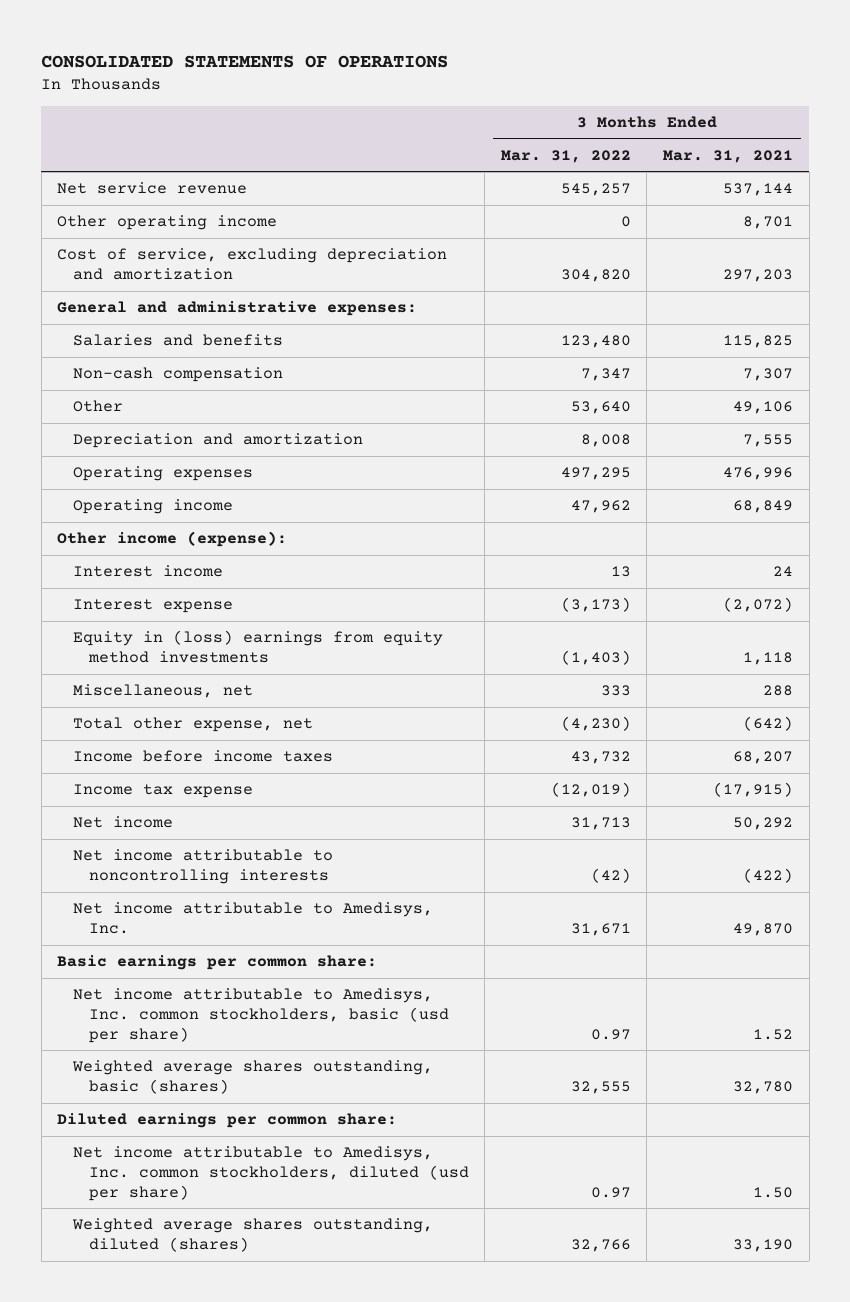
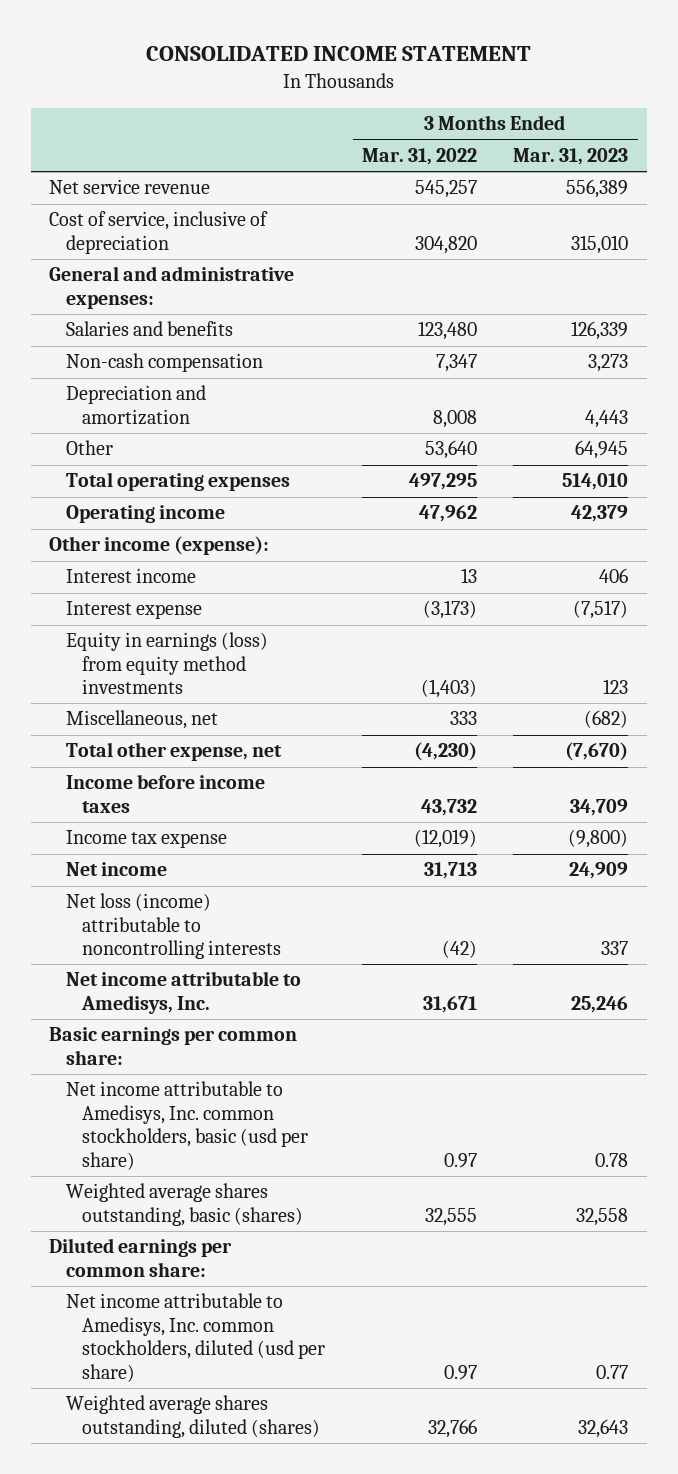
[41,54,449,68] CONSOLIDATED STATEMENTS OF OPERATIONS -> [145,46,531,62] CONSOLIDATED INCOME STATEMENT
[663,149,794,163] Mar. 31, 2021 -> none
none -> [513,147,629,165] Mar. 31, 2023
[57,215,278,231] Other operating income -> none
[57,248,448,280] Cost of service, excluding depreciation and amortization -> [49,211,269,254] Cost of service, inclusive of depreciation
[73,400,124,413] Other -> [65,440,113,456] Other
[73,466,254,482] Operating expenses -> [65,472,290,492] Total operating expenses
[73,630,444,663] Equity in (loss) earnings from equity method investments -> [65,632,268,695] Equity in earnings (loss) from equity method investments
[73,849,334,884] Net income attributable to noncontrolling interests -> [65,893,282,960] Net loss (income) attributable to noncontrolling interests

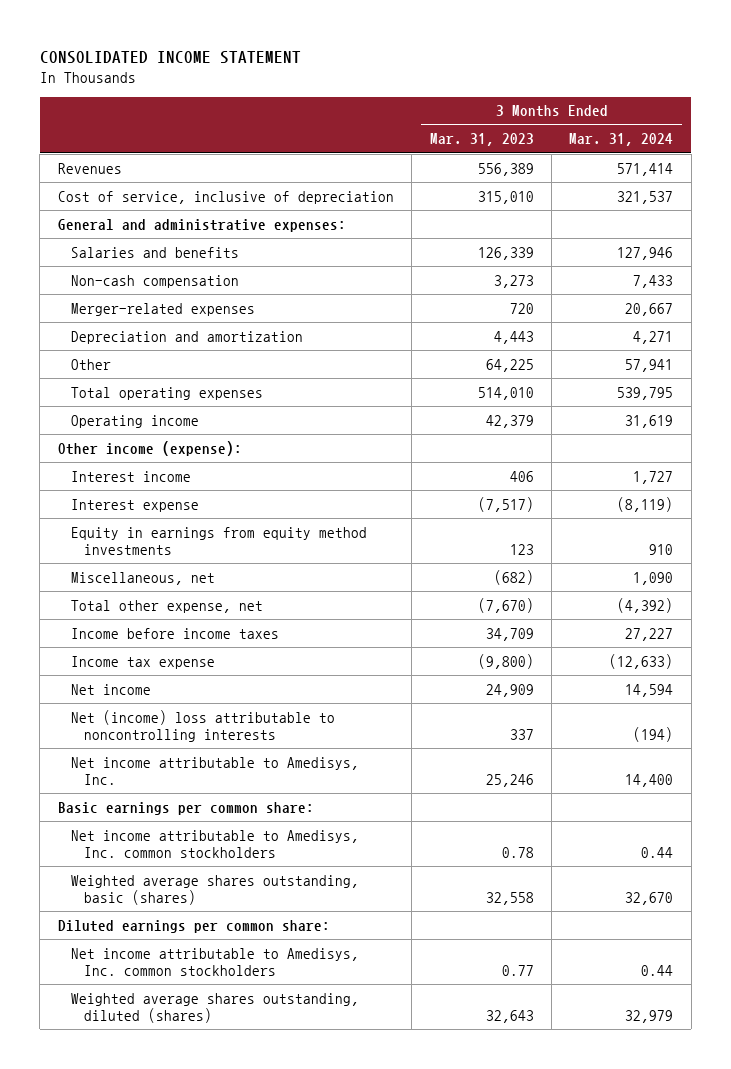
[361,147,477,165] Mar. 31, 2022 -> none
none -> [569,133,674,147] Mar. 31, 2024
[49,179,211,195] Net service revenue -> [57,162,122,174] Revenues
none -> [71,302,256,316] Merger-related expenses
[575,440,629,460] 64,945 -> [485,358,534,372] 64,225
[65,632,268,695] Equity in earnings (loss) from equity method investments -> [71,526,368,555] Equity in earnings from equity method investments
[65,893,282,960] Net loss (income) attributable to noncontrolling interests -> [71,709,336,742] Net (income) loss attributable to noncontrolling interests
[65,1081,309,1170] Net income attributable to Amedisys, Inc. common stockholders, basic (usd per share) -> [71,829,360,858] Net income attributable to Amedisys, Inc. common stockholders
[65,1293,326,1382] Net income attributable to Amedisys, Inc. common stockholders, diluted (usd per share) -> [71,947,360,976] Net income attributable to Amedisys, Inc. common stockholders

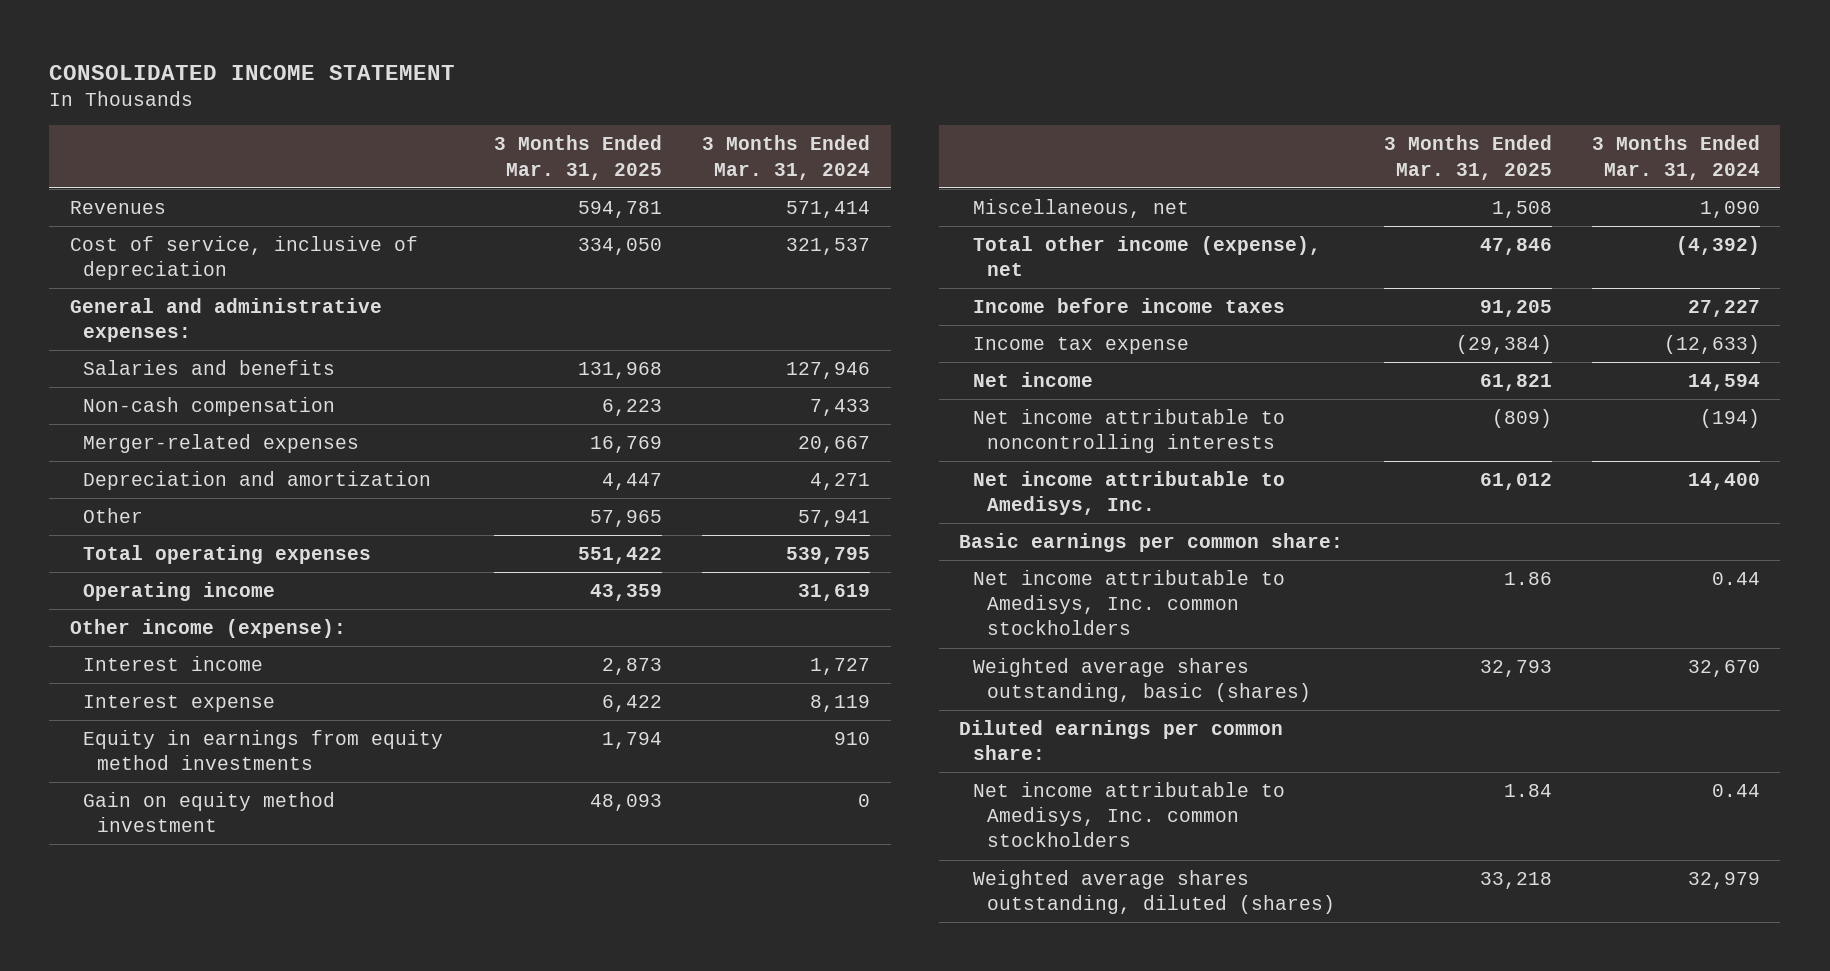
[429,133,534,147] Mar. 31, 2023 -> none
none -> [493,135,662,180] 3 Months Ended Mar. 31, 2025
[617,496,674,512] (8,119) -> [810,695,871,713] 8,119
none -> [83,792,336,833] Gain on equity method investment
[71,599,264,613] Total other expense, net -> [973,236,1322,277] Total other income (expense), net
[71,709,336,742] Net (income) loss attributable to noncontrolling interests -> [973,409,1286,454] Net income attributable to noncontrolling interests

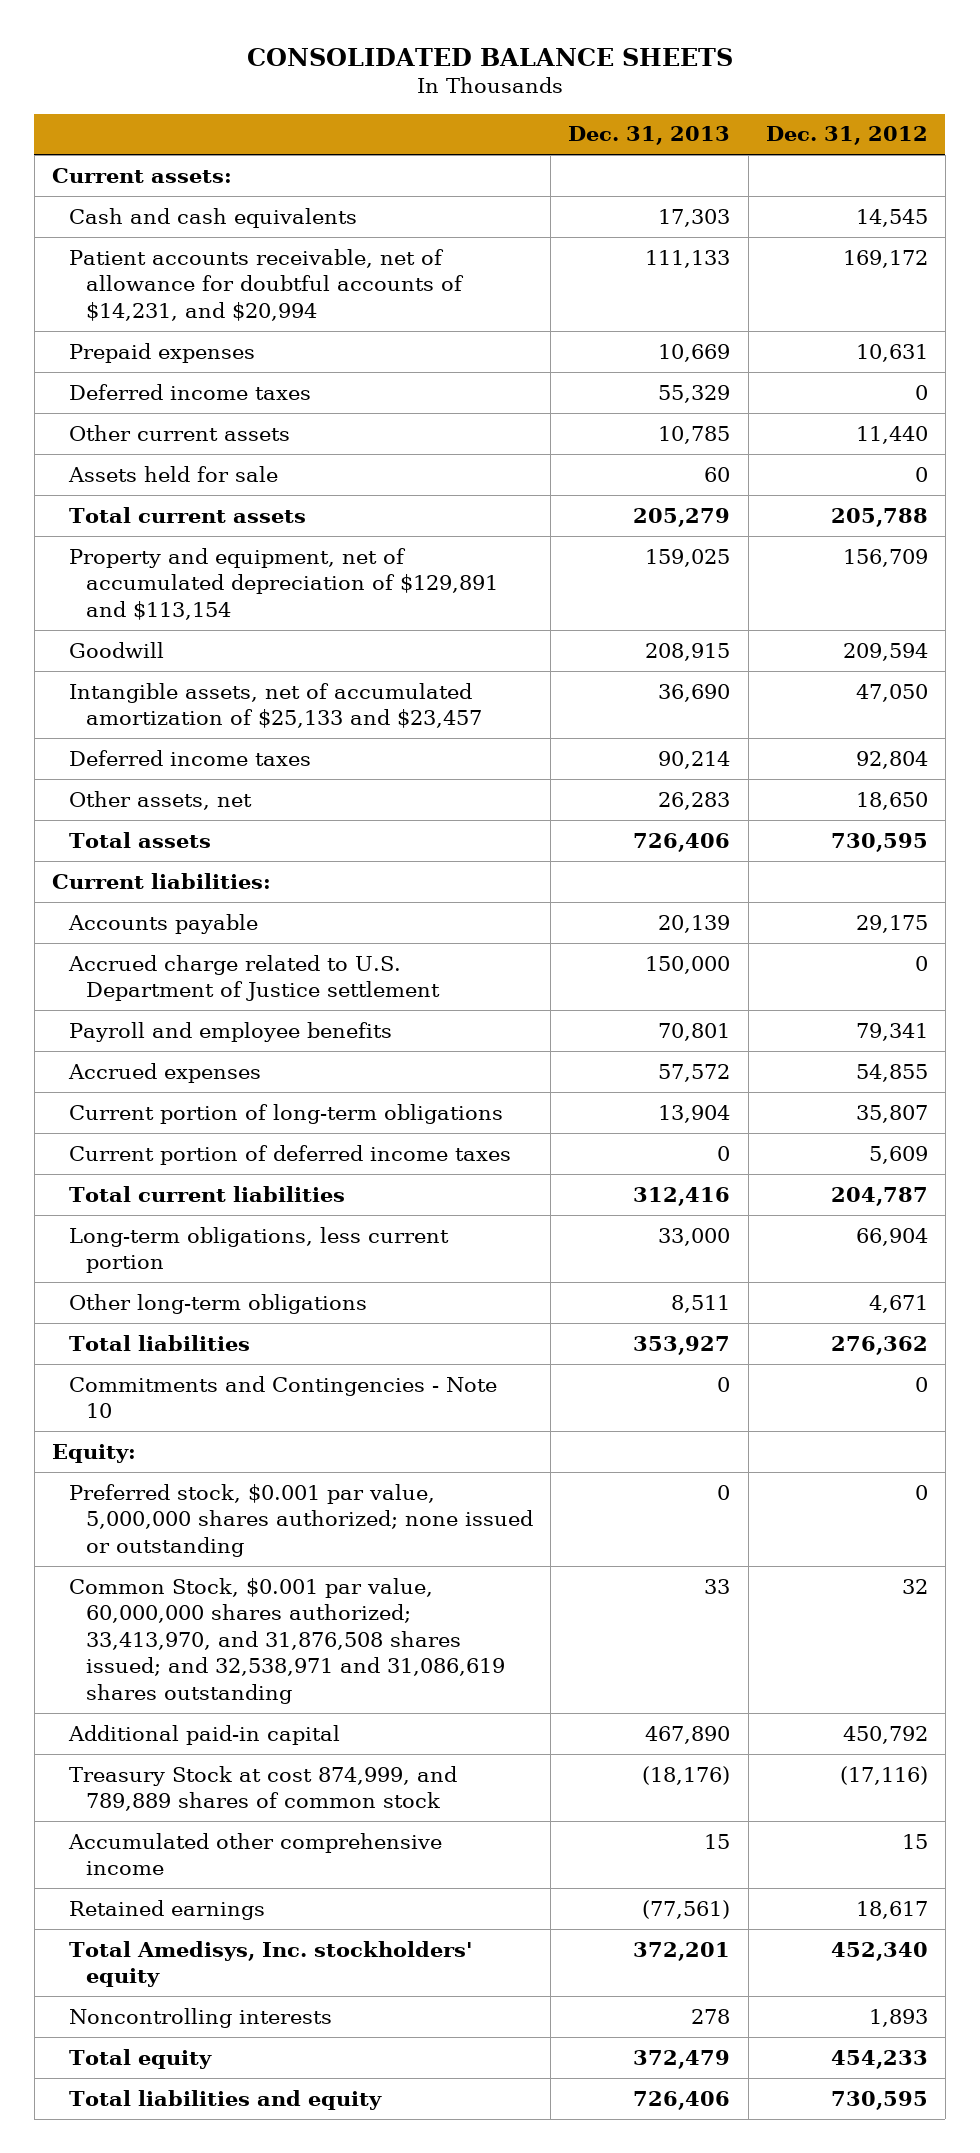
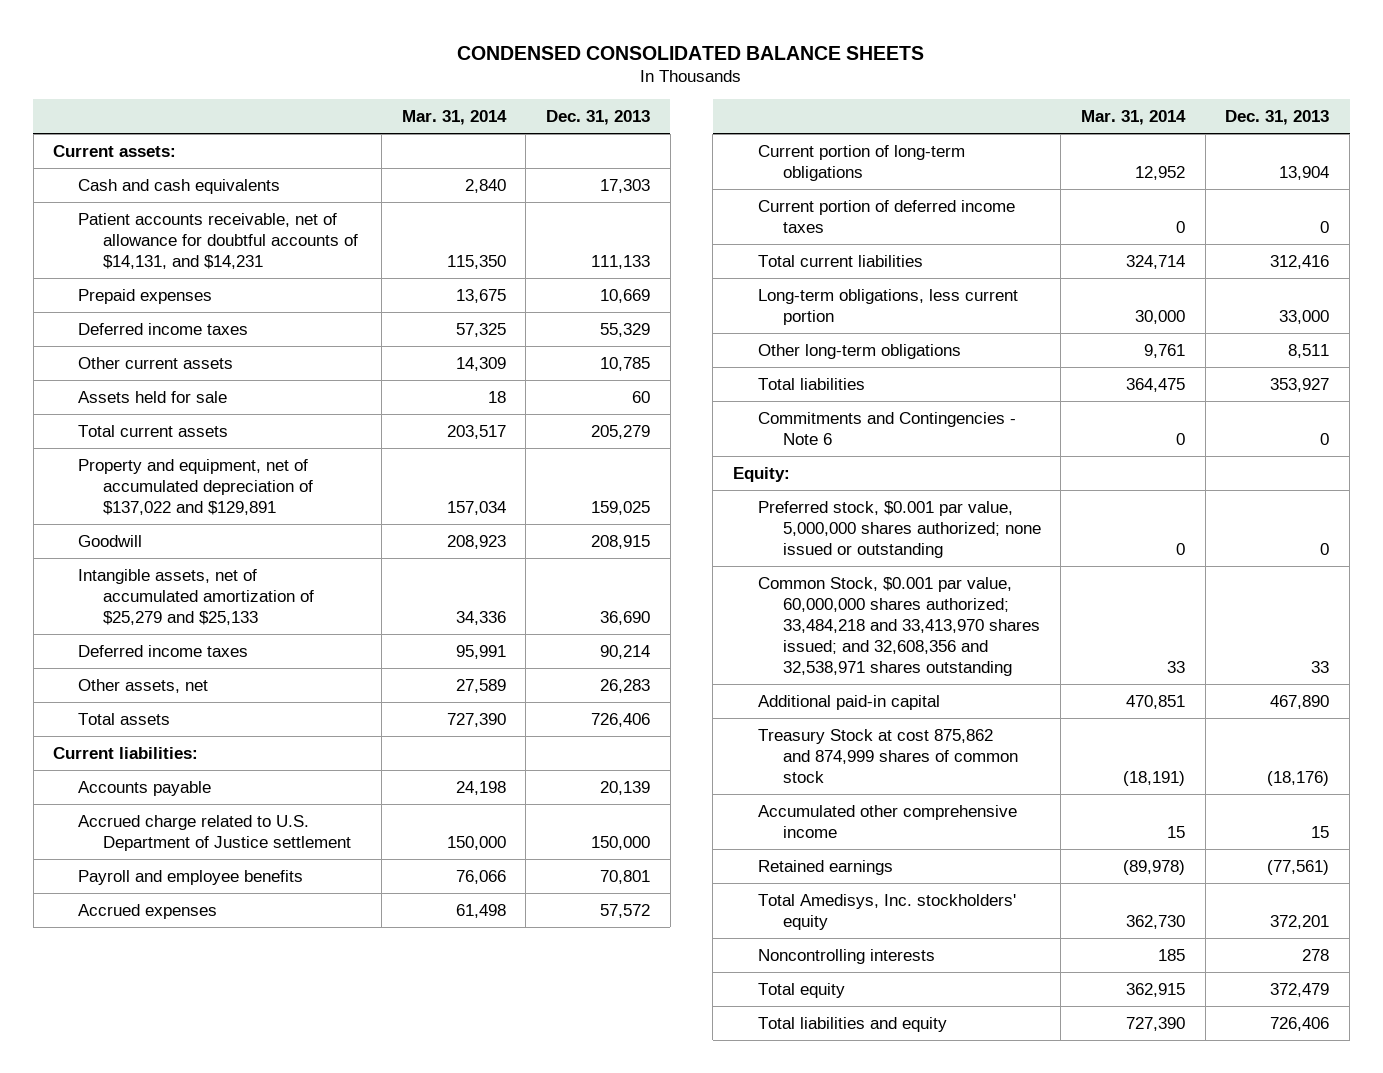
[246,47,733,66] CONSOLIDATED BALANCE SHEETS -> [457,45,925,60] CONDENSED CONSOLIDATED BALANCE SHEETS
[765,126,928,146] Dec. 31, 2012 -> none
none -> [401,110,507,126] Mar. 31, 2014
[68,248,464,321] Patient accounts receivable, net of allowance for doubtful accounts of $14,231, and $20,994 -> [78,212,359,269] Patient accounts receivable, net of allowance for doubtful accounts of $14,131, and $14,231
[68,547,498,620] Property and equipment, net of accumulated depreciation of $129,891 and $113,154 -> [78,458,314,515] Property and equipment, net of accumulated depreciation of $137,022 and $129,891
[68,682,482,729] Intangible assets, net of accumulated amortization of $25,133 and $23,457 -> [78,568,315,625] Intangible assets, net of accumulated amortization of $25,279 and $25,133
[68,1375,497,1419] Commitments and Contingencies - Note 10 -> [757,411,1016,445] Commitments and Contingencies - Note 6
[68,1577,505,1704] Common Stock, $0.001 par value, 60,000,000 shares authorized; 33,413,970, and 31,876,508 shares issued; and 32,538,971 and 31,086,619 shares outstanding -> [757,576,1040,677] Common Stock, $0.001 par value, 60,000,000 shares authorized; 33,484,218 and 33,413,970 shares issued; and 32,608,356 and 32,538,971 shares outstanding
[68,1765,457,1812] Treasury Stock at cost 874,999, and 789,889 shares of common stock -> [757,728,1018,783] Treasury Stock at cost 875,862 and 874,999 shares of common stock

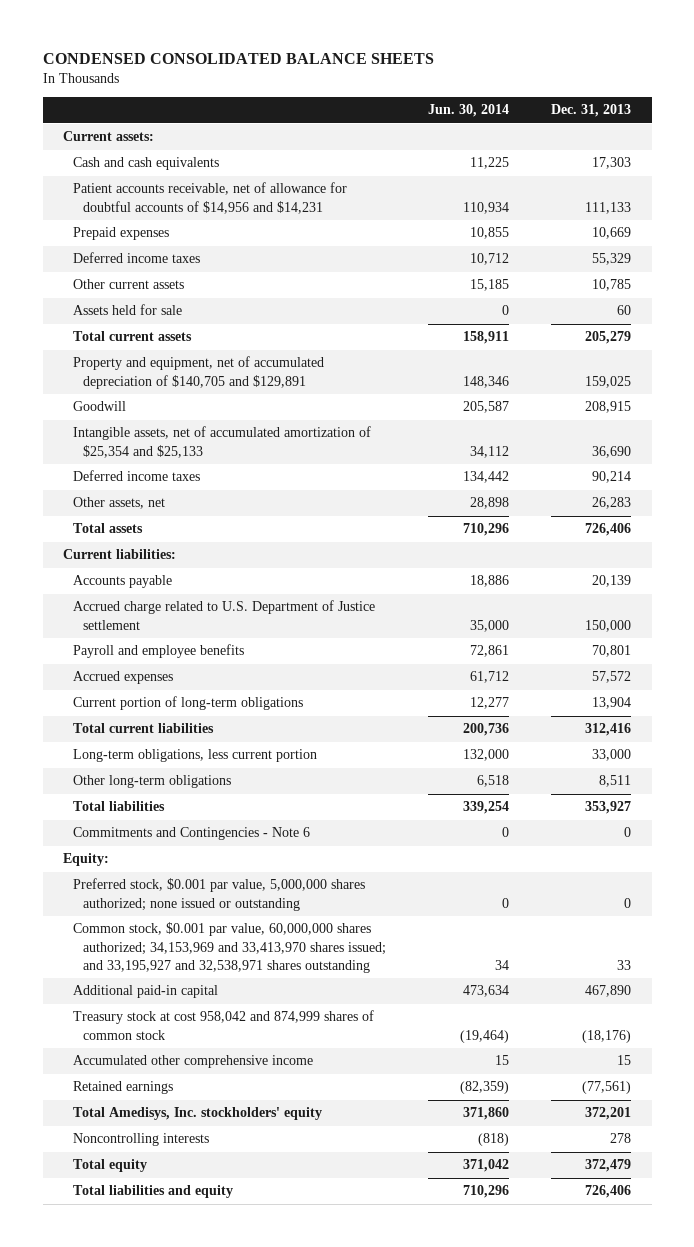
[401,110,507,126] Mar. 31, 2014 -> none
none -> [428,104,510,118] Jun. 30, 2014
[78,212,359,269] Patient accounts receivable, net of allowance for doubtful accounts of $14,131, and $14,231 -> [73,182,348,214] Patient accounts receivable, net of allowance for doubtful accounts of $14,956 and $14,231
[78,458,314,515] Property and equipment, net of accumulated depreciation of $137,022 and $129,891 -> [73,356,325,389] Property and equipment, net of accumulated depreciation of $140,705 and $129,891
[78,568,315,625] Intangible assets, net of accumulated amortization of $25,279 and $25,133 -> [73,426,372,458] Intangible assets, net of accumulated amortization of $25,354 and $25,133
[757,199,1015,233] Current portion of deferred income taxes -> none
[757,576,1040,677] Common Stock, $0.001 par value, 60,000,000 shares authorized; 33,484,218 and 33,413,970 shares issued; and 32,608,356 and 32,538,971 shares outstanding -> [73,922,387,973] Common stock, $0.001 par value, 60,000,000 shares authorized; 34,153,969 and 33,413,970 shares issued; and 33,195,927 and 32,538,971 shares outstanding
[757,728,1018,783] Treasury Stock at cost 875,862 and 874,999 shares of common stock -> [73,1010,375,1040] Treasury stock at cost 958,042 and 874,999 shares of common stock

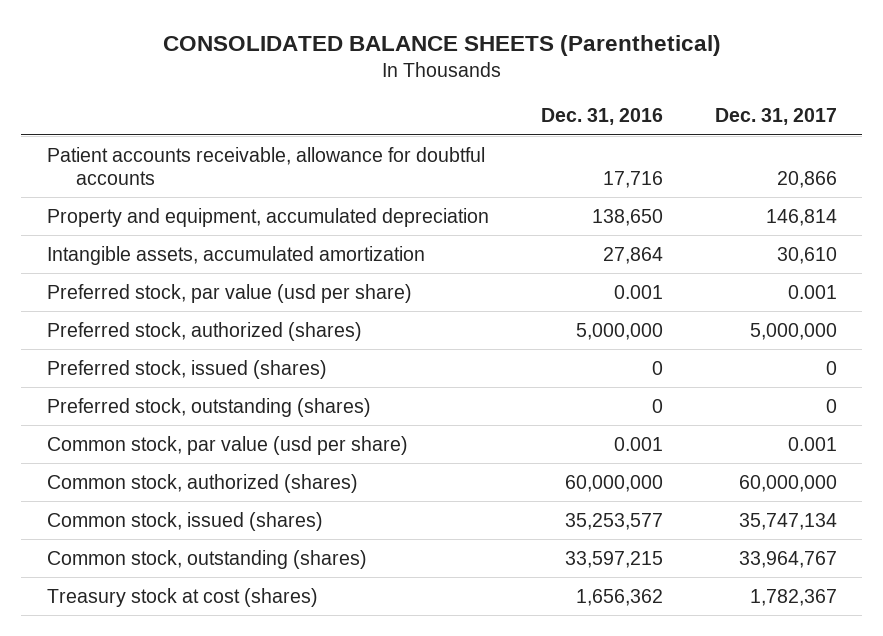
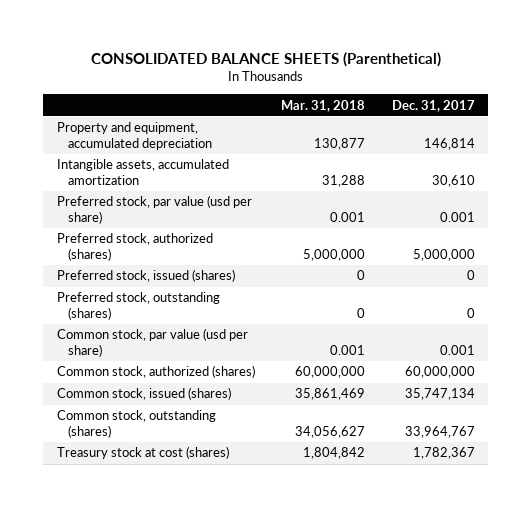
[540,108,663,126] Dec. 31, 2016 -> none
none -> [281,99,366,112] Mar. 31, 2018
[46,146,485,185] Patient accounts receivable, allowance for doubtful accounts -> none

